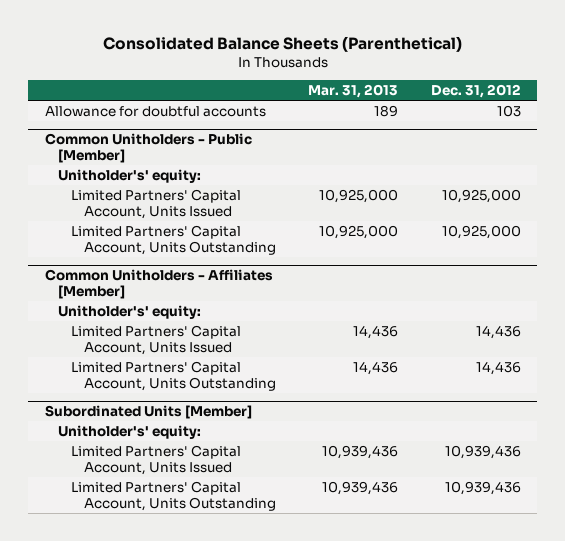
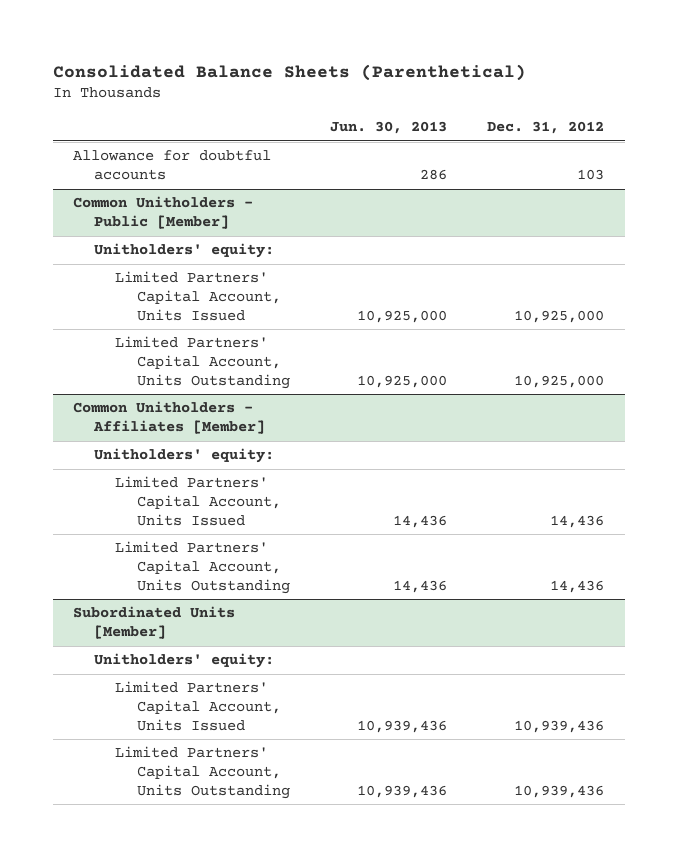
[308,84,399,99] Mar. 31, 2013 -> none
none -> [330,121,448,135] Jun. 30, 2013
[57,168,201,183] Unitholder's' equity: -> [94,243,275,259] Unitholders' equity:
[57,304,201,319] Unitholder's' equity: -> [94,448,275,464] Unitholders' equity:
[57,424,201,439] Unitholder's' equity: -> [94,653,275,669] Unitholders' equity:

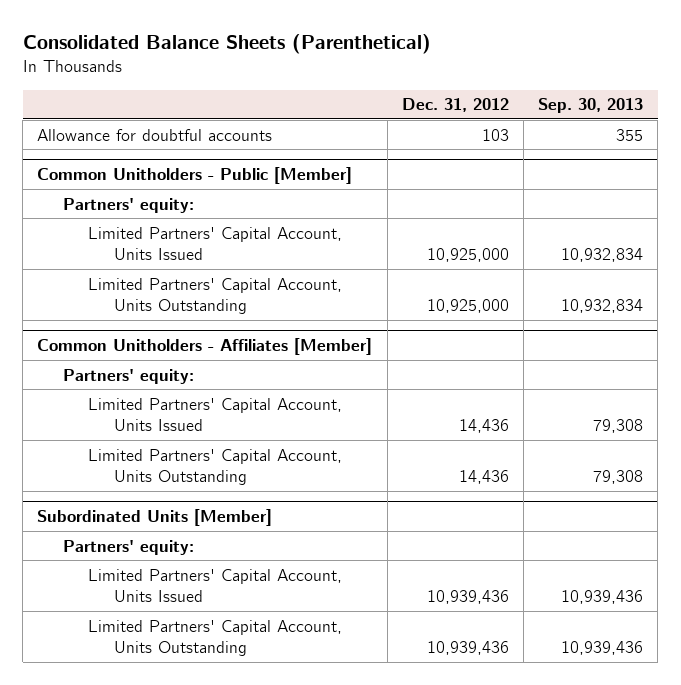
[330,121,448,135] Jun. 30, 2013 -> none
none -> [538,98,644,114] Sep. 30, 2013
[94,243,275,259] Unitholders' equity: -> [62,197,194,213] Partners' equity:
[94,448,275,464] Unitholders' equity: -> [62,368,194,384] Partners' equity:
[94,653,275,669] Unitholders' equity: -> [62,539,194,555] Partners' equity:

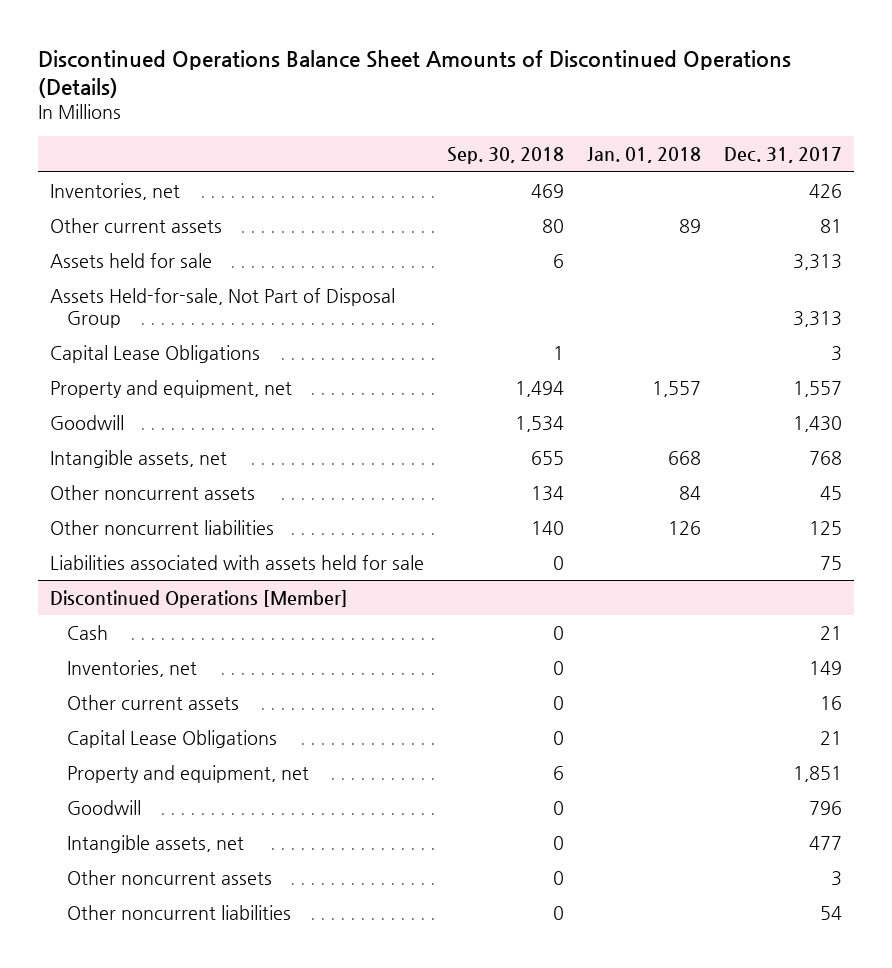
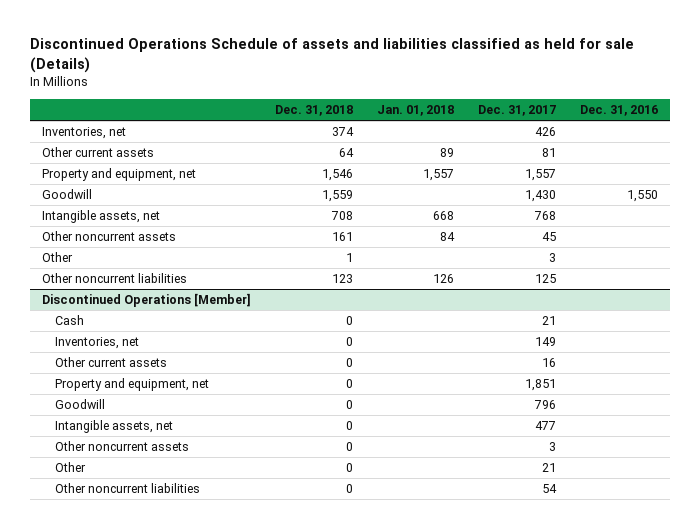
[38,50,792,99] Discontinued Operations Balance Sheet Amounts of Discontinued Operations (Details) -> [29,38,634,73] Discontinued Operations Schedule of assets and liabilities classified as held for sale (Details)
[446,147,564,165] Sep. 30, 2018 -> none
none -> [274,104,353,116] Dec. 31, 2018
none -> [580,104,659,116] Dec. 31, 2016
[49,252,212,268] Assets held for sale -> none
[49,287,395,329] Assets Held-for-sale, Not Part of Disposal Group -> none
[49,344,260,363] Capital Lease Obligations -> none
none -> [41,252,73,263] Other
[49,554,424,570] Liabilities associated with assets held for sale -> none
[67,729,278,748] Capital Lease Obligations -> none
none -> [54,462,86,473] Other

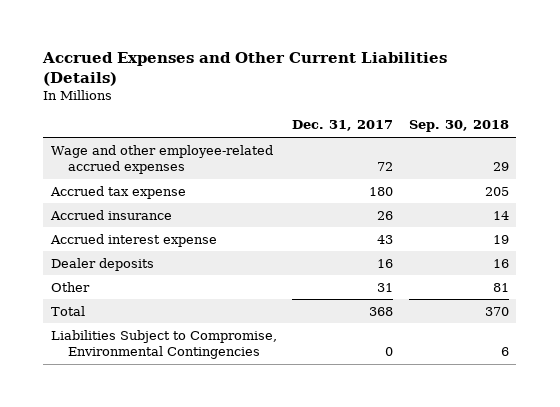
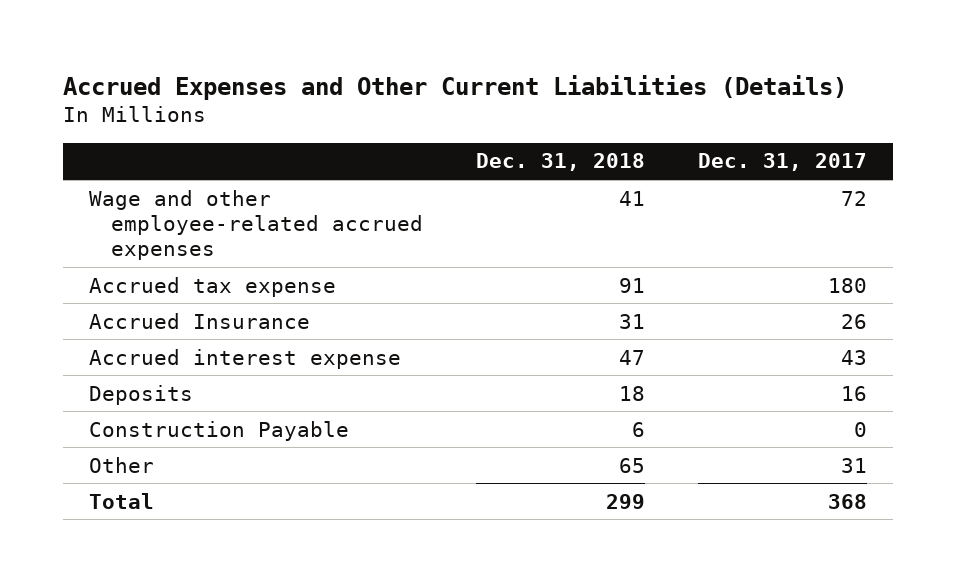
[408,120,509,133] Sep. 30, 2018 -> none
none -> [476,153,646,172] Dec. 31, 2018
[49,209,172,220] Accrued insurance -> [89,312,311,329] Accrued Insurance
[50,257,154,271] Dealer deposits -> [89,384,194,405] Deposits
none -> [89,420,350,441] Construction Payable
[50,329,277,360] Liabilities Subject to Compromise, Environmental Contingencies -> none

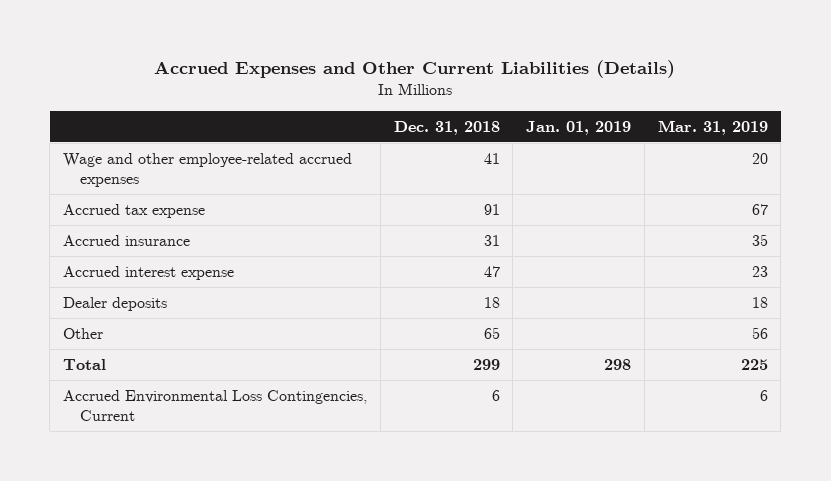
[697,153,867,172] Dec. 31, 2017 -> none
none -> [526,120,632,135] Jan. 01, 2019
none -> [657,119,768,135] Mar. 31, 2019
[89,312,311,329] Accrued Insurance -> [63,234,191,246] Accrued insurance
[89,420,350,441] Construction Payable -> none
[89,384,194,405] Deposits -> [63,296,168,311] Dealer deposits
none -> [63,389,368,422] Accrued Environmental Loss Contingencies, Current

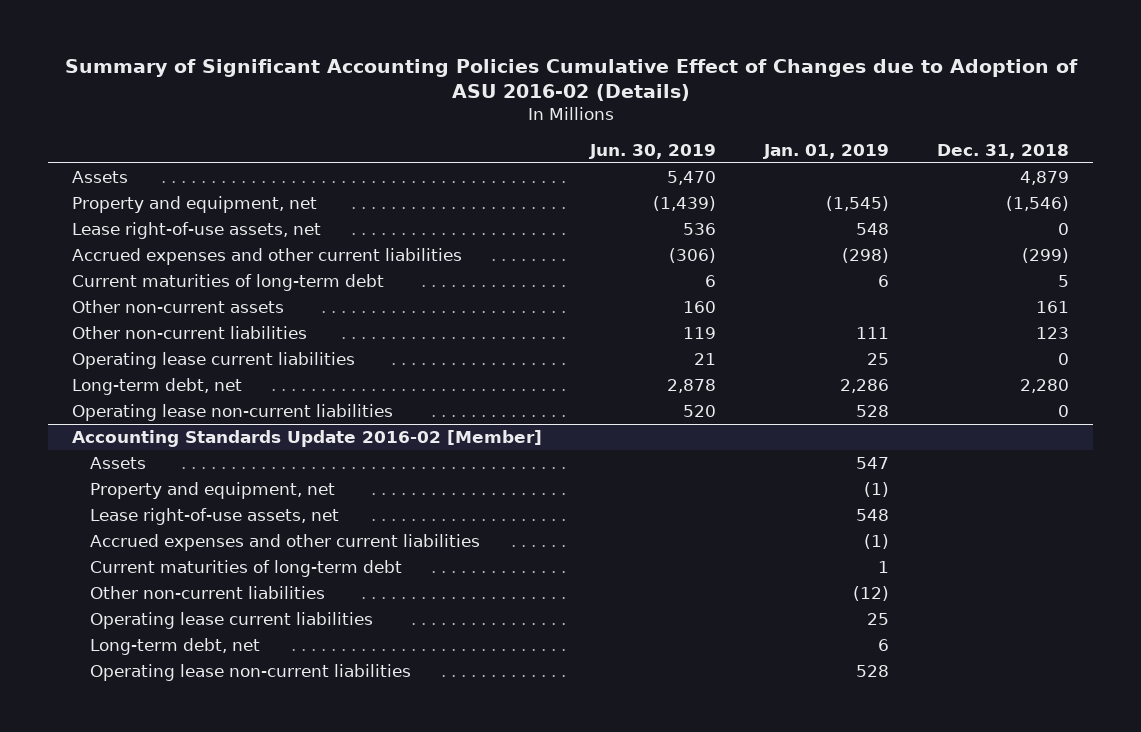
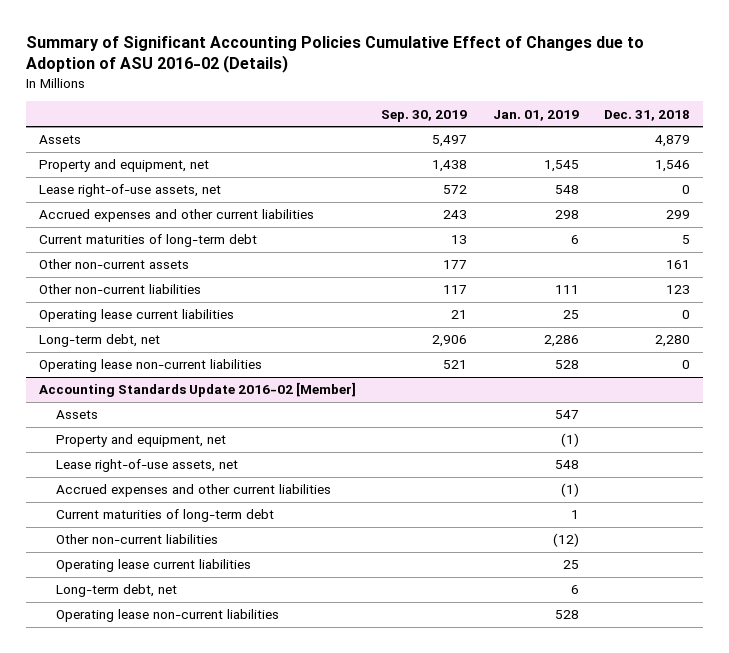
[589,143,717,159] Jun. 30, 2019 -> none
none -> [381,109,468,122] Sep. 30, 2019
[826,195,890,211] (1,545) -> [543,160,579,173] 1,545
[1006,195,1070,211] (1,546) -> [654,160,690,173] 1,546
[842,247,890,263] (298) -> [554,210,579,220] 298
[1022,247,1070,263] (299) -> [665,210,690,220] 299

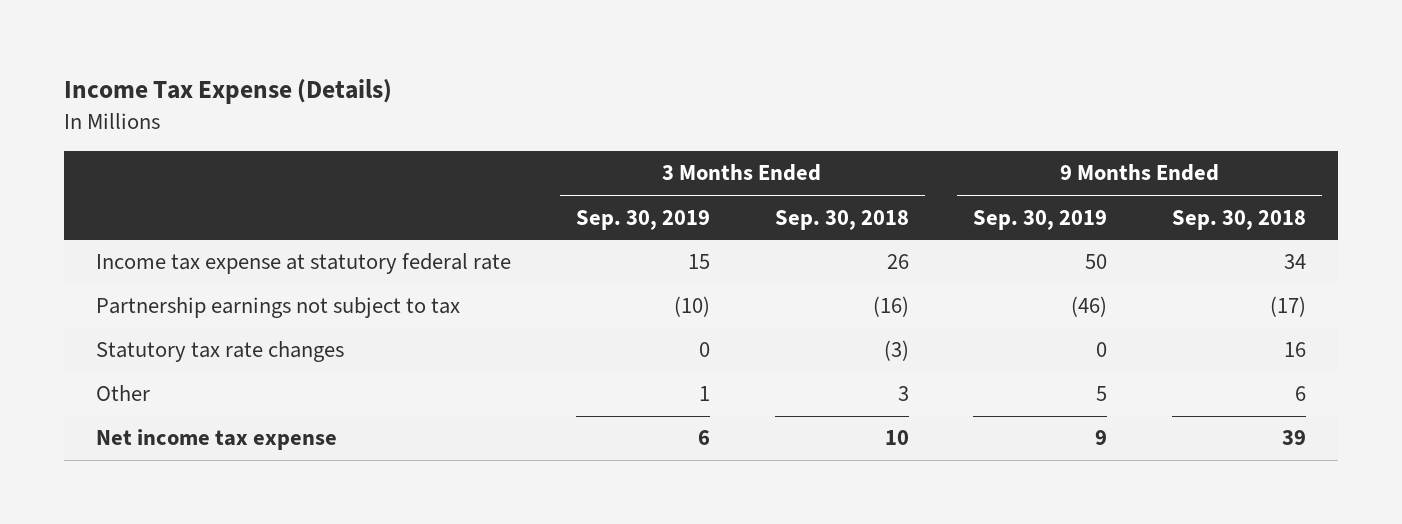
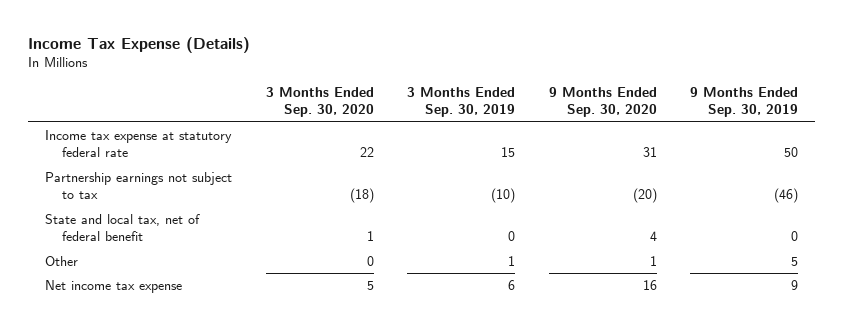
[774,209,909,230] Sep. 30, 2018 -> none
[1171,209,1306,230] Sep. 30, 2018 -> none
none -> [265,86,374,118] 3 Months Ended Sep. 30, 2020
none -> [548,86,657,118] 9 Months Ended Sep. 30, 2020
[96,341,345,363] Statutory tax rate changes -> none
none -> [45,213,201,241] State and local tax, net of federal benefit

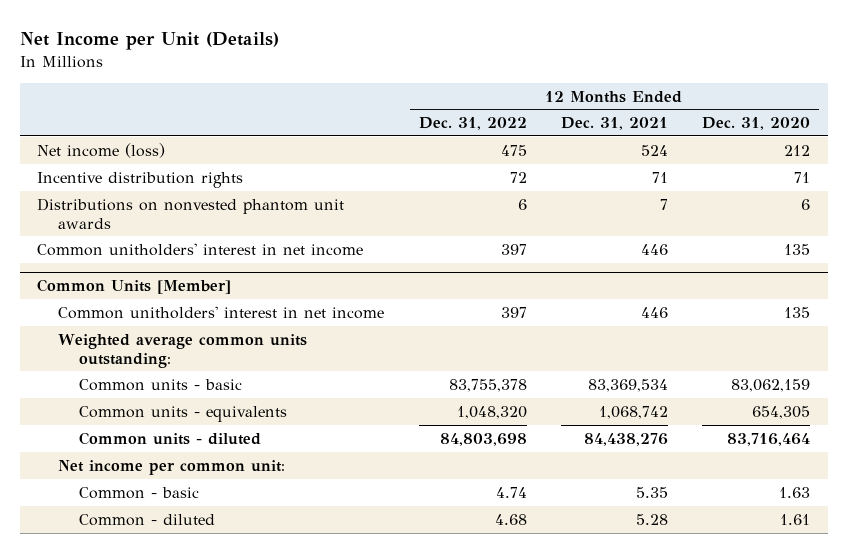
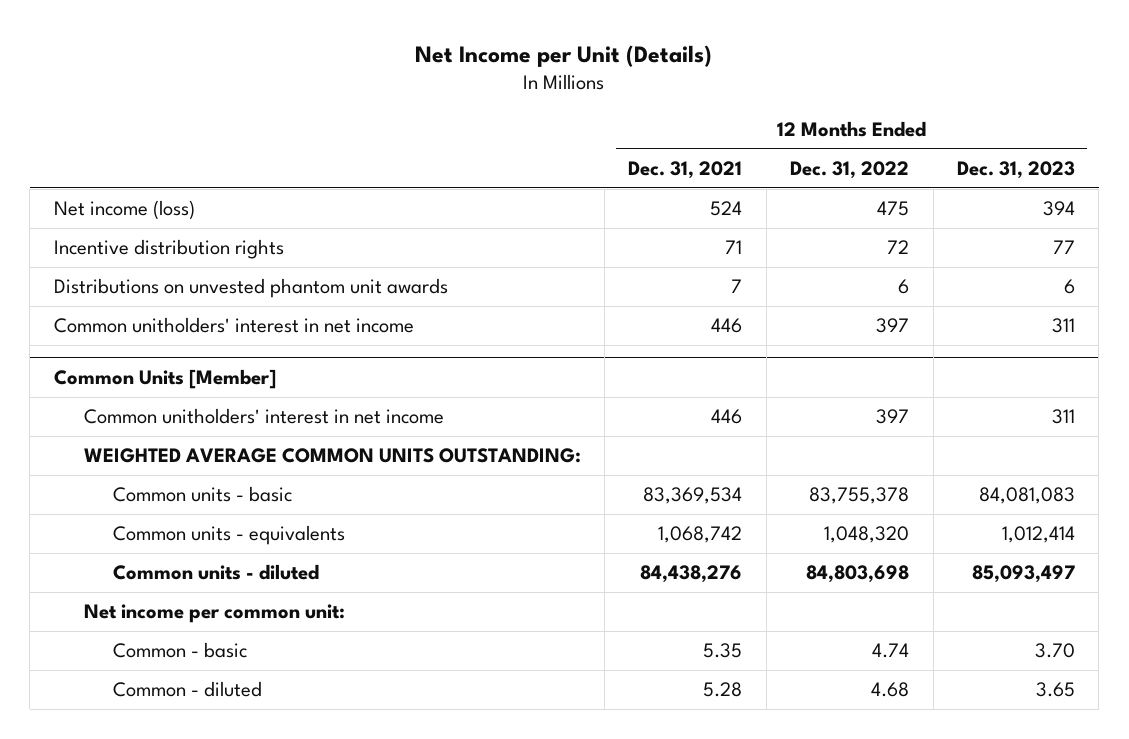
[702,117,811,131] Dec. 31, 2020 -> none
none -> [956,161,1075,180] Dec. 31, 2023
[37,197,345,229] Distributions on nonvested phantom unit awards -> [53,278,448,299] Distributions on unvested phantom unit awards
[58,333,308,368] Weighted average common units outstanding: -> [83,448,581,464] WEIGHTED AVERAGE COMMON UNITS OUTSTANDING:

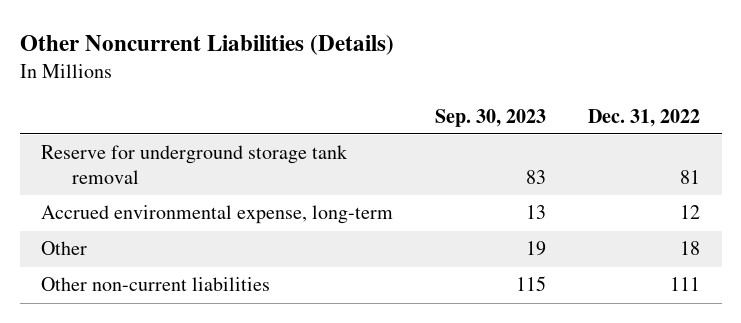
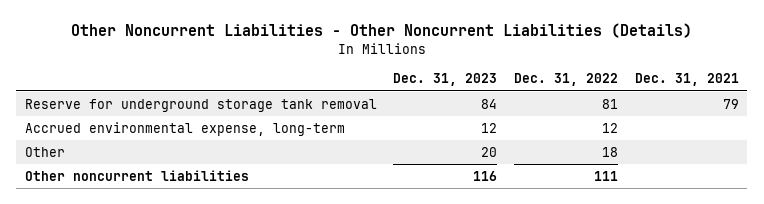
[19,34,394,55] Other Noncurrent Liabilities (Details) -> [70,23,692,39] Other Noncurrent Liabilities - Other Noncurrent Liabilities (Details)
[435,108,547,127] Sep. 30, 2023 -> none
none -> [393,73,498,87] Dec. 31, 2023
none -> [634,73,739,87] Dec. 31, 2021
[40,277,270,292] Other non-current liabilities -> [24,169,249,181] Other noncurrent liabilities

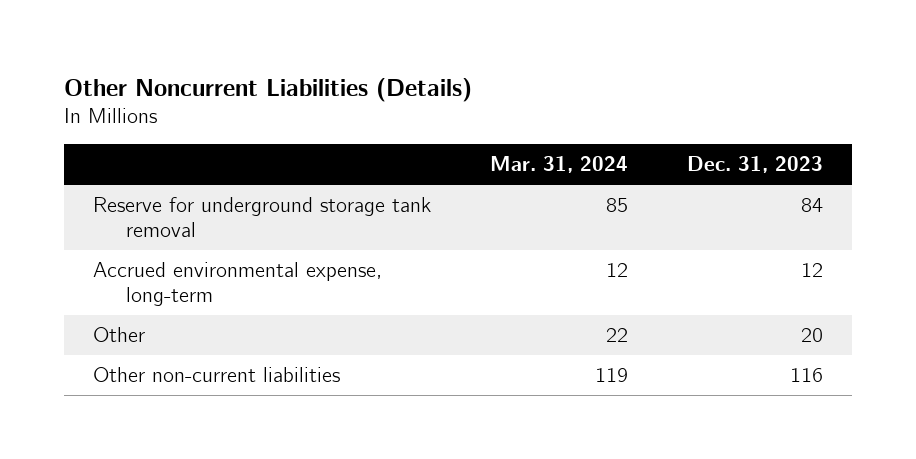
[70,23,692,39] Other Noncurrent Liabilities - Other Noncurrent Liabilities (Details) -> [63,77,472,102] Other Noncurrent Liabilities (Details)
[514,73,619,87] Dec. 31, 2022 -> none
[634,73,739,87] Dec. 31, 2021 -> none
none -> [490,156,629,174] Mar. 31, 2024
[24,169,249,181] Other noncurrent liabilities -> [93,367,341,383] Other non-current liabilities

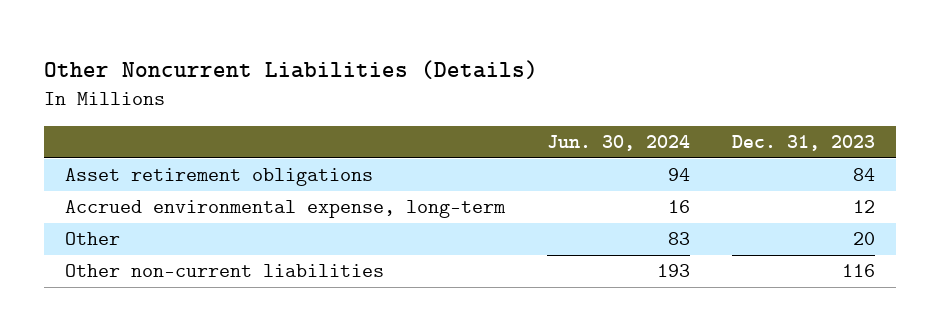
[490,156,629,174] Mar. 31, 2024 -> none
none -> [547,135,691,152] Jun. 30, 2024
[93,197,432,238] Reserve for underground storage tank removal -> [65,168,374,187] Asset retirement obligations

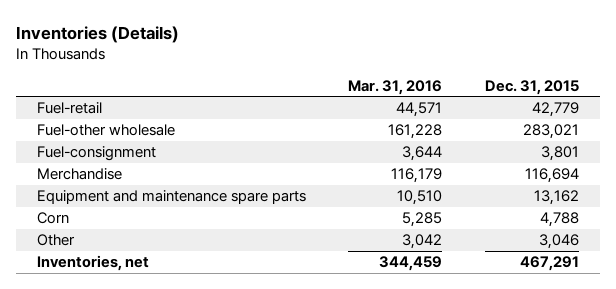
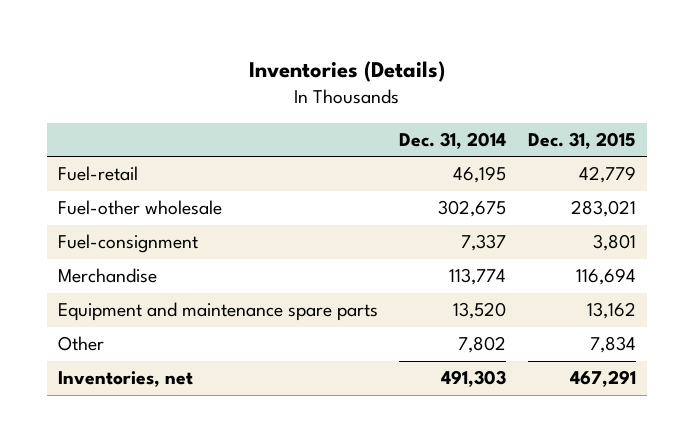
[348,79,443,95] Mar. 31, 2016 -> none
none -> [399,131,507,149] Dec. 31, 2014
[37,212,70,225] Corn -> none
[538,234,579,250] 3,046 -> [590,336,637,354] 7,834

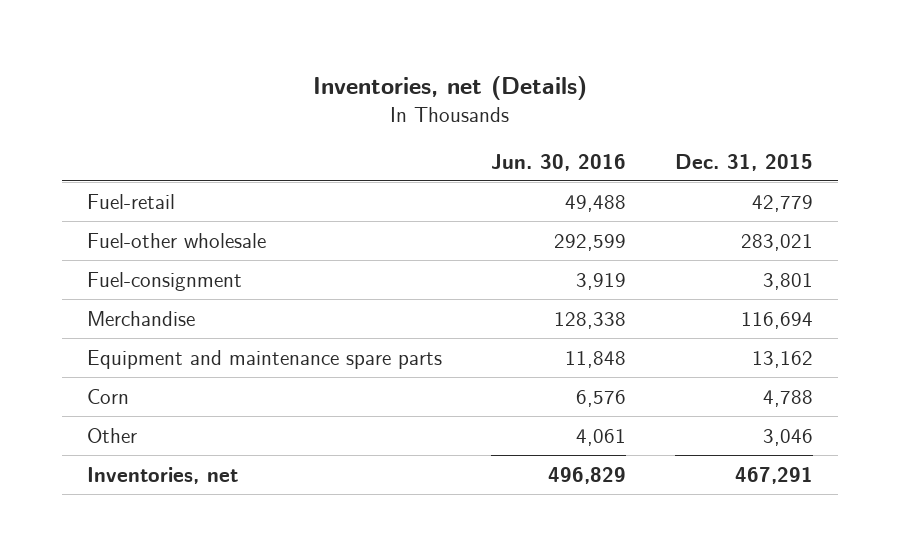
[248,60,445,82] Inventories (Details) -> [312,75,587,100] Inventories, net (Details)
[399,131,507,149] Dec. 31, 2014 -> none
none -> [490,153,626,171] Jun. 30, 2016
none -> [86,388,129,404] Corn
[590,336,637,354] 7,834 -> [763,428,814,446] 3,046

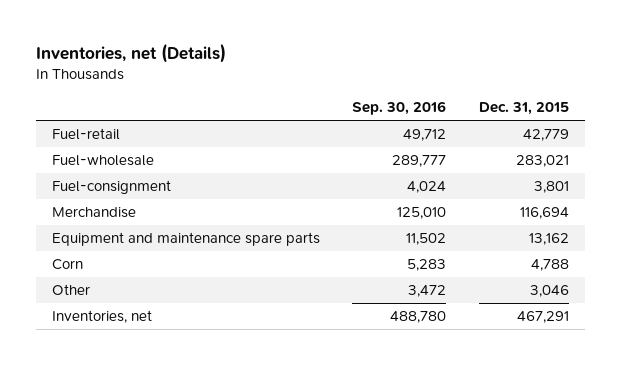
[490,153,626,171] Jun. 30, 2016 -> none
none -> [352,101,447,116] Sep. 30, 2016
[86,232,266,248] Fuel-other wholesale -> [51,155,154,167] Fuel-wholesale

